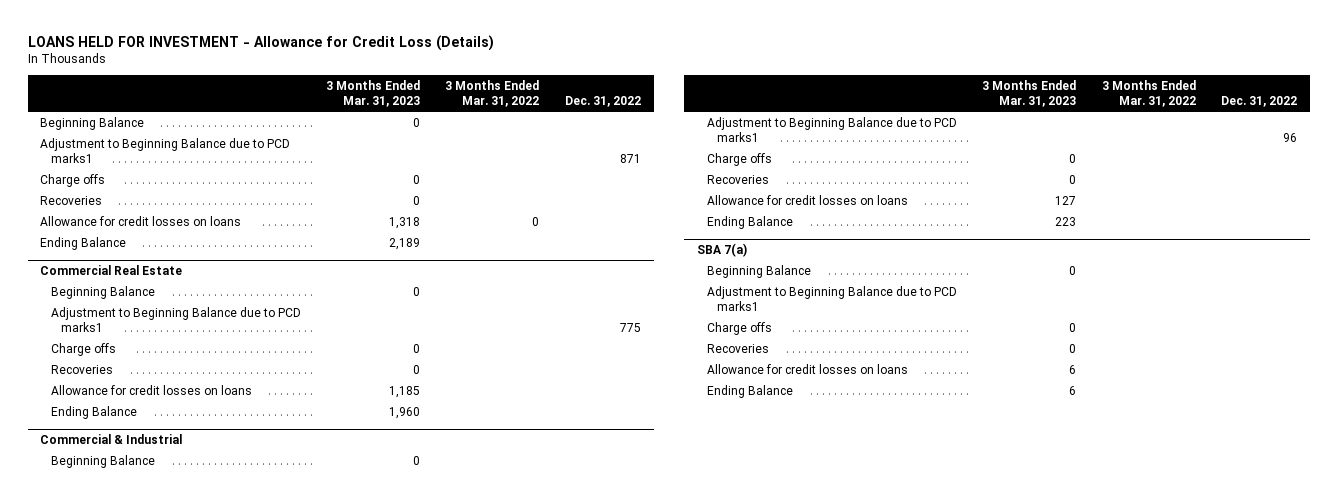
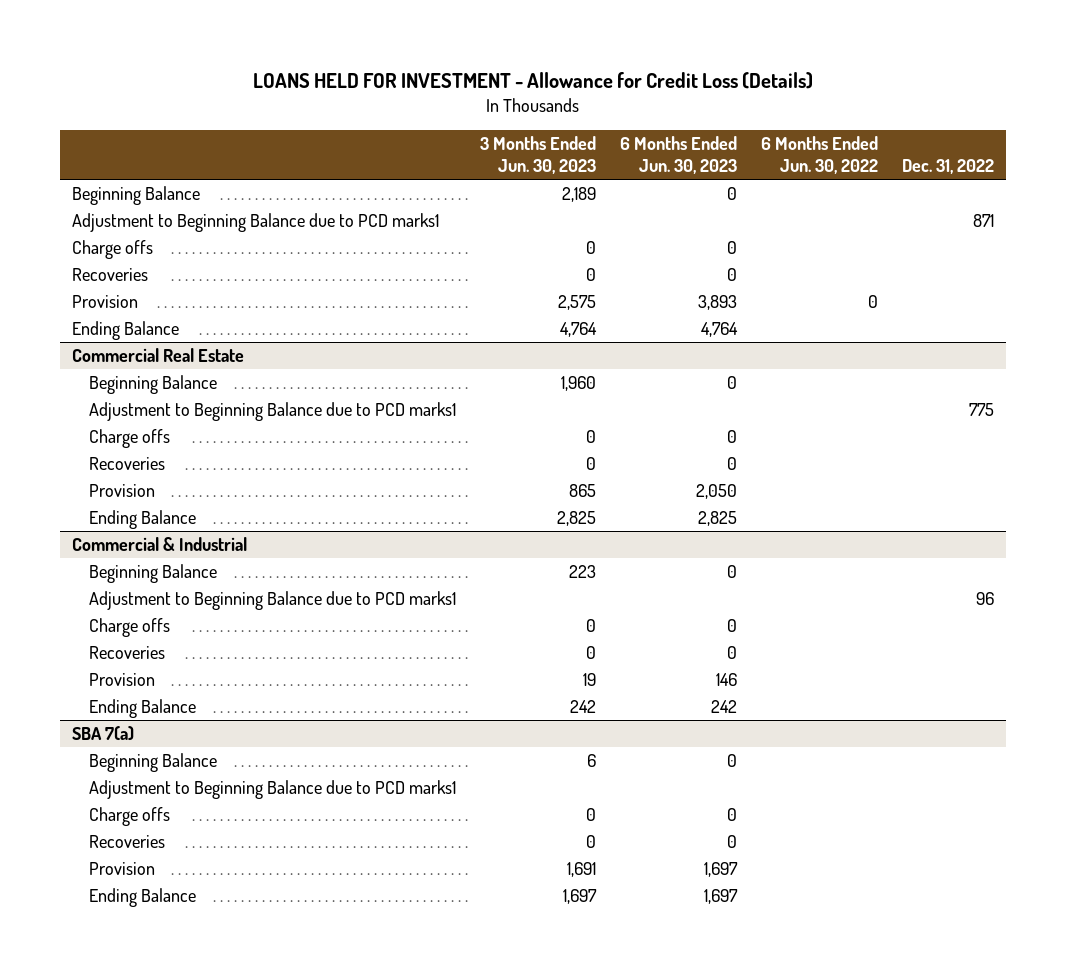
[325,79,420,108] 3 Months Ended Mar. 31, 2023 -> none
[445,79,540,108] 3 Months Ended Mar. 31, 2022 -> none
none -> [479,135,596,175] 3 Months Ended Jun. 30, 2023
none -> [619,135,737,175] 6 Months Ended Jun. 30, 2023
none -> [760,135,878,175] 6 Months Ended Jun. 30, 2022
[40,215,242,226] Allowance for credit losses on loans -> [71,295,138,309] Provision
[50,384,252,395] Allowance for credit losses on loans -> [88,484,155,498] Provision
[706,194,908,205] Allowance for credit losses on loans -> [88,673,155,687] Provision
[706,363,908,374] Allowance for credit losses on loans -> [88,862,155,876] Provision

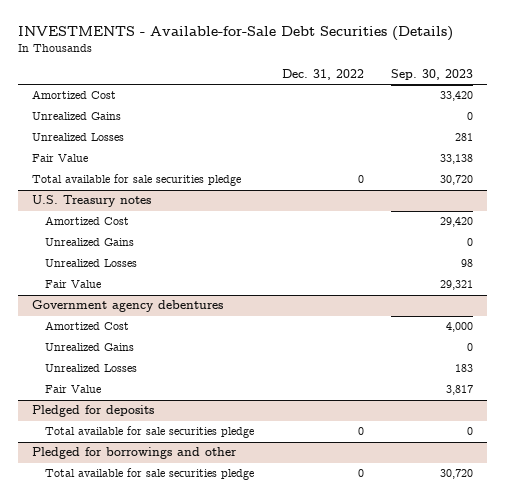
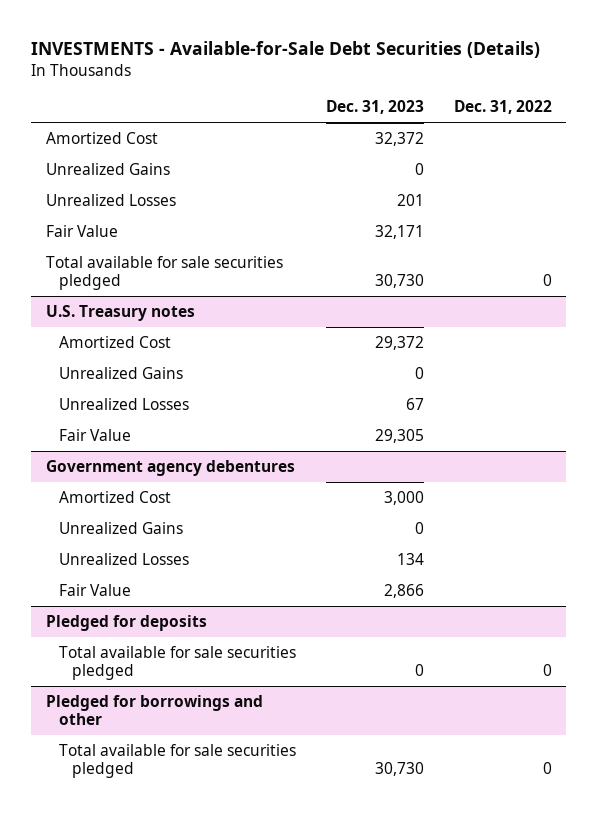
[391,69,474,81] Sep. 30, 2023 -> none
none -> [325,100,424,115] Dec. 31, 2023
[31,174,241,187] Total available for sale securities pledge -> [46,255,284,291] Total available for sale securities pledged
[44,426,254,439] Total available for sale securities pledge -> [59,645,297,681] Total available for sale securities pledged
[44,468,254,481] Total available for sale securities pledge -> [59,743,297,779] Total available for sale securities pledged

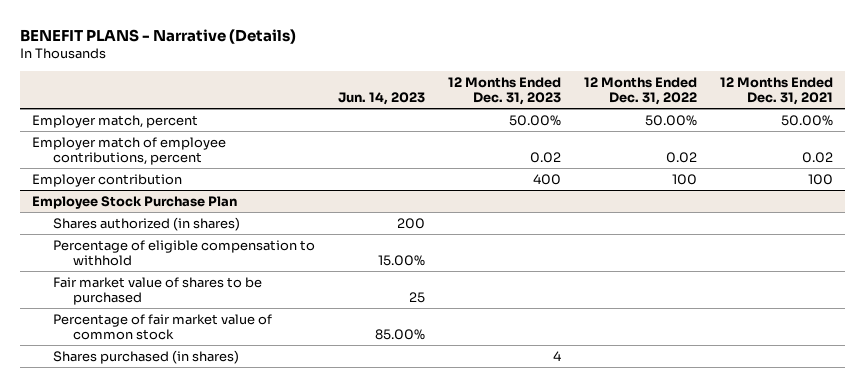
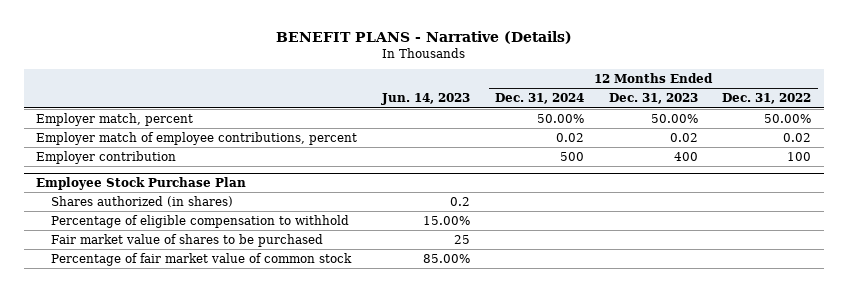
[719,76,833,106] 12 Months Ended Dec. 31, 2021 -> none
none -> [494,93,584,105] Dec. 31, 2024
[396,217,425,229] 200 -> [450,196,471,206] 0.2
[52,349,239,364] Shares purchased (in shares) -> none

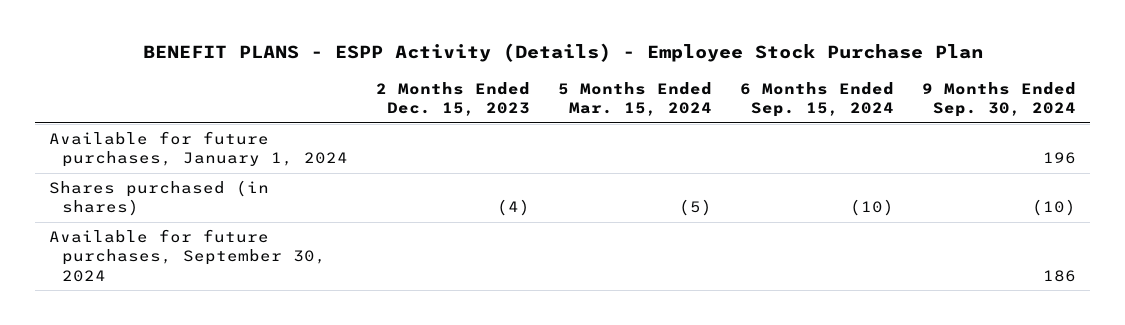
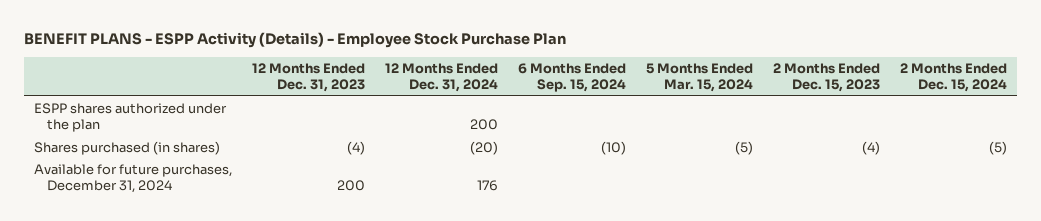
[922,81,1077,117] 9 Months Ended Sep. 30, 2024 -> none
none -> [252,62,366,93] 12 Months Ended Dec. 31, 2023
none -> [384,62,498,93] 12 Months Ended Dec. 31, 2024
none -> [899,62,1007,93] 2 Months Ended Dec. 15, 2024
[48,131,349,168] Available for future purchases, January 1, 2024 -> [34,102,228,133] ESPP shares authorized under the plan
[48,229,327,282] Available for future purchases, September 30, 2024 -> [34,163,233,194] Available for future purchases, December 31, 2024

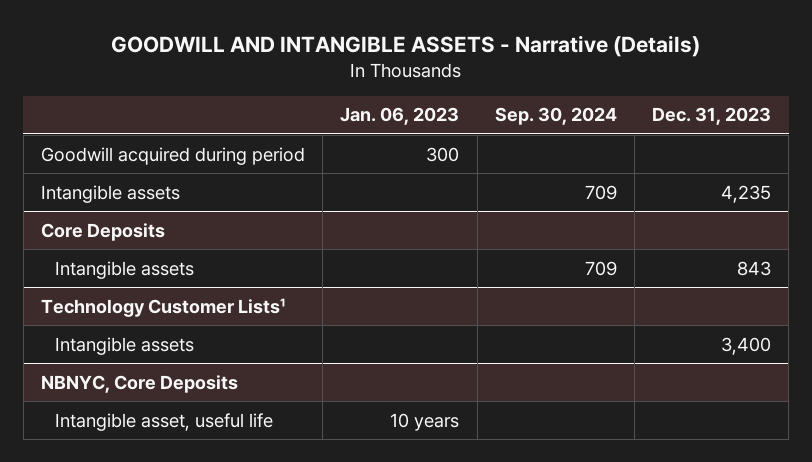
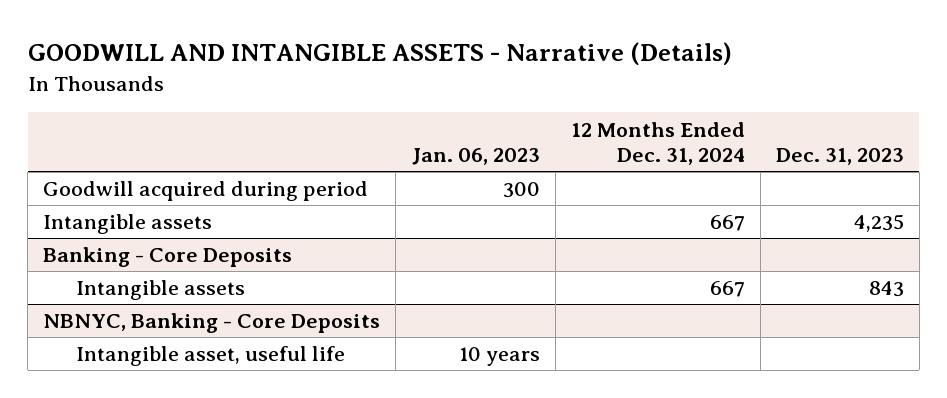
[494,107,617,126] Sep. 30, 2024 -> none
none -> [570,121,745,165] 12 Months Ended Dec. 31, 2024
[40,222,165,241] Core Deposits -> [43,247,293,268] Banking - Core Deposits
[40,297,286,317] Technology Customer Lists¹ -> none
[54,336,194,355] Intangible assets -> none
[40,374,238,393] NBNYC, Core Deposits -> [43,313,381,334] NBNYC, Banking - Core Deposits

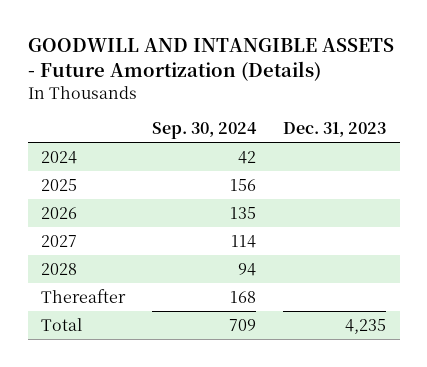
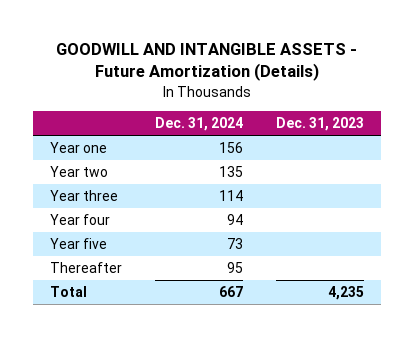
[152,122,258,140] Sep. 30, 2024 -> none
none -> [155,116,244,131] Dec. 31, 2024
[41,150,78,164] 2024 -> none
[41,178,78,191] 2025 -> [49,142,107,154] Year one
[41,206,78,219] 2026 -> [49,166,108,178] Year two
[41,234,78,247] 2027 -> [49,190,118,202] Year three
[41,262,78,275] 2028 -> [49,214,110,226] Year four
none -> [49,238,107,250] Year five

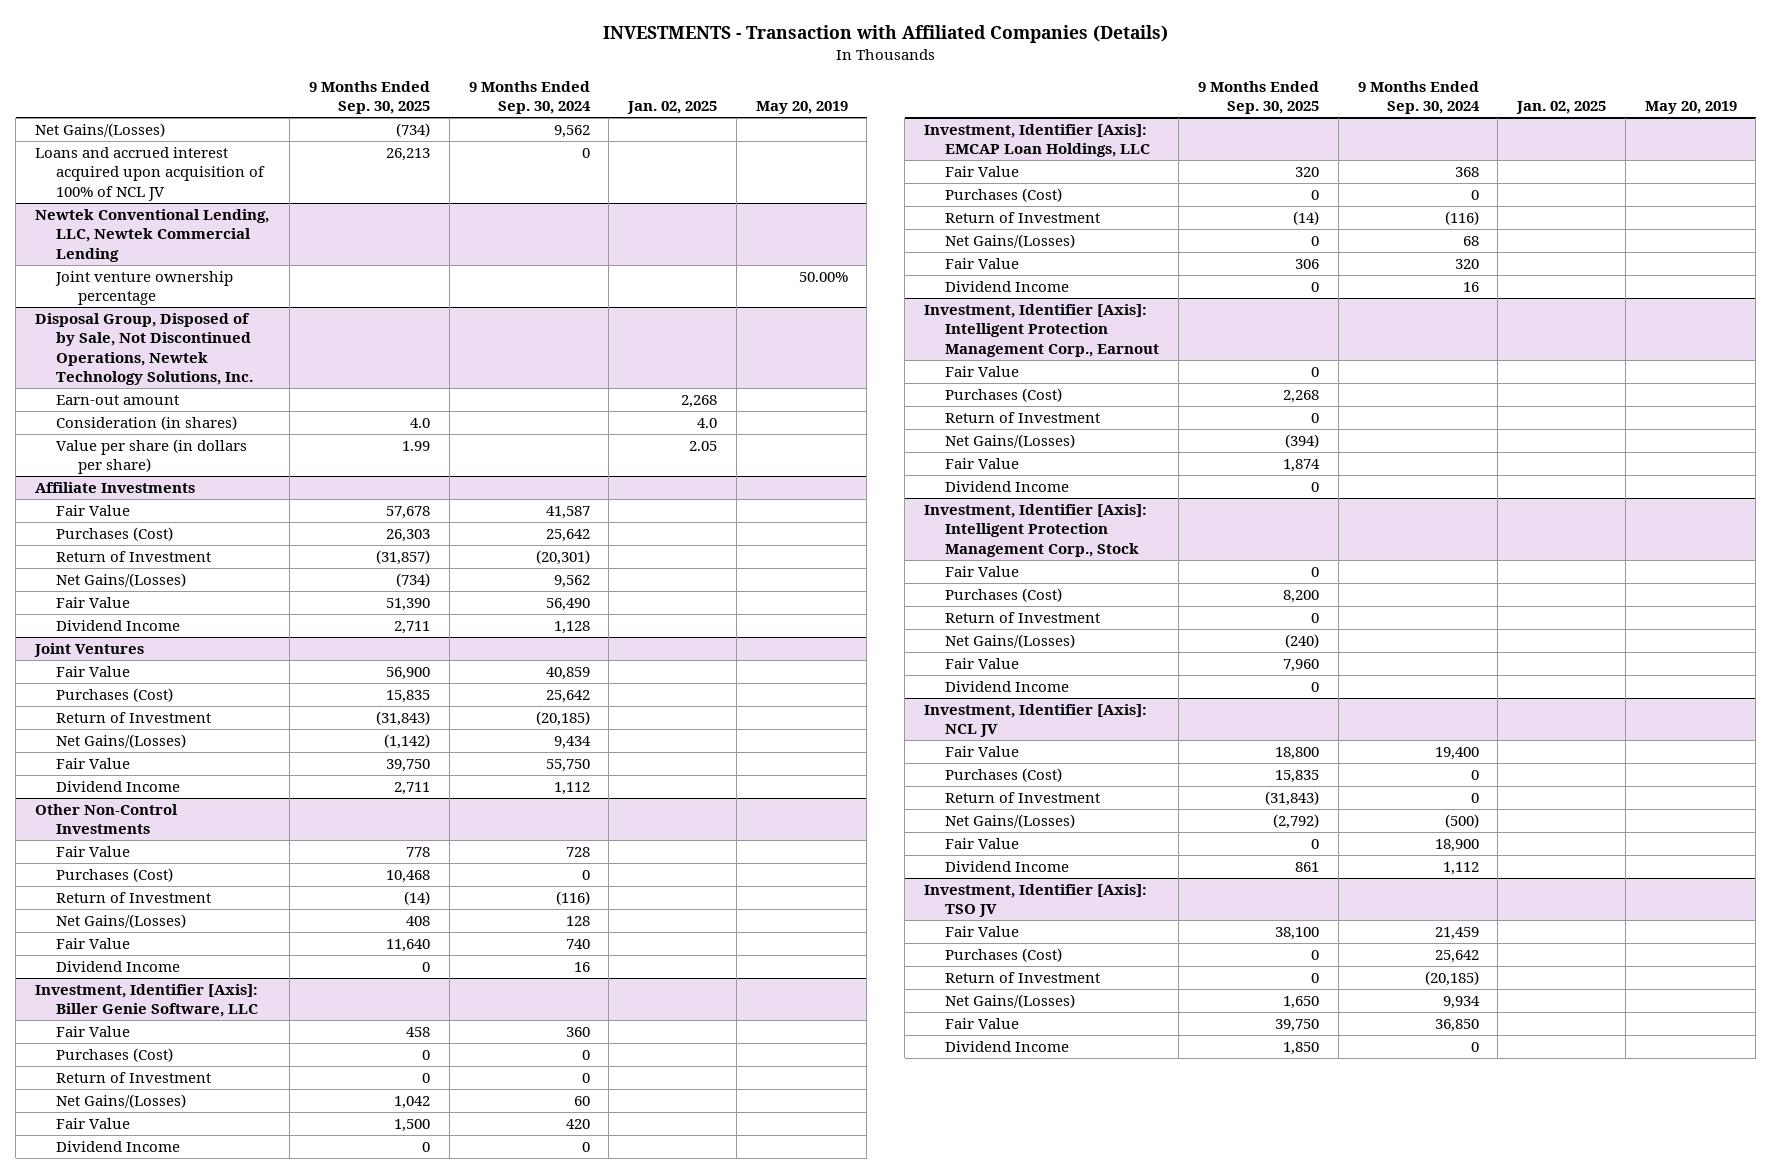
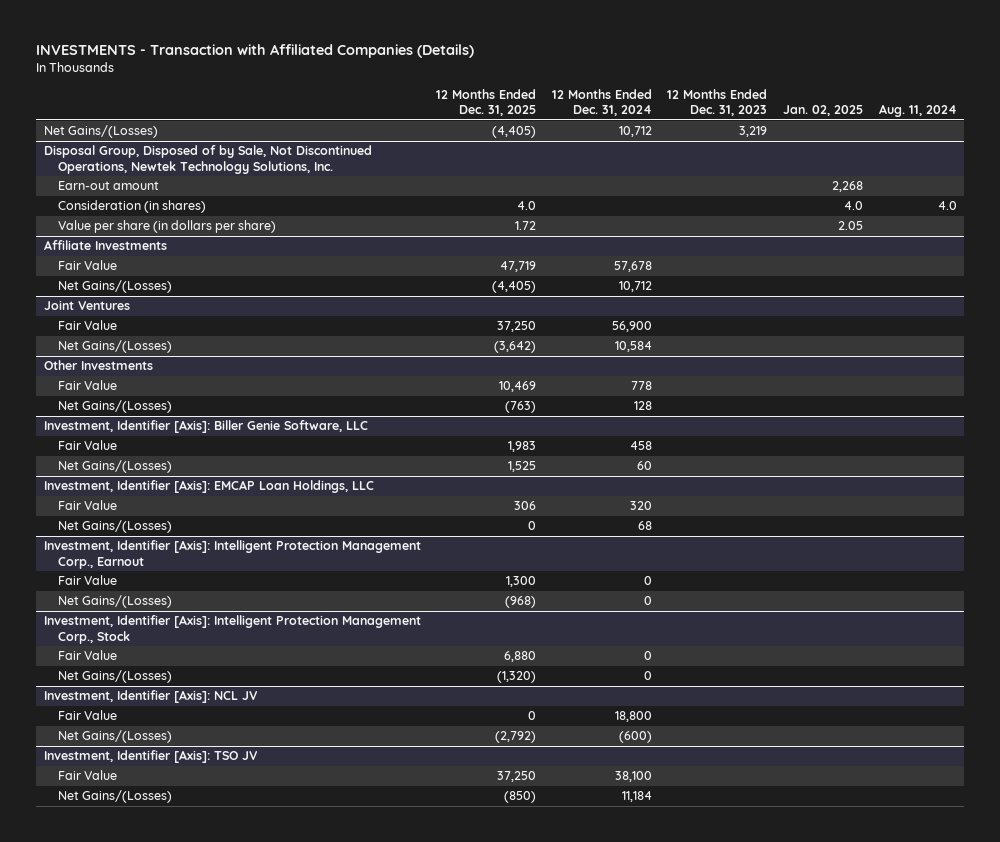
[308,80,430,115] 9 Months Ended Sep. 30, 2025 -> none
[468,80,591,115] 9 Months Ended Sep. 30, 2024 -> none
[755,101,848,115] May 20, 2019 -> none
none -> [436,88,537,117] 12 Months Ended Dec. 31, 2025
none -> [551,88,652,117] 12 Months Ended Dec. 31, 2024
none -> [667,88,768,117] 12 Months Ended Dec. 31, 2023
none -> [878,104,957,118] Aug. 11, 2024
[35,147,266,201] Loans and accrued interest acquired upon acquisition of 100% of NCL JV -> none
[35,209,270,262] Newtek Conventional Lending, LLC, Newtek Commercial Lending -> none
[55,271,234,306] Joint venture ownership percentage -> none
[56,527,174,542] Purchases (Cost) -> none
[56,551,212,563] Return of Investment -> none
[56,597,131,609] Fair Value -> none
[56,620,181,632] Dividend Income -> none
[56,688,174,703] Purchases (Cost) -> none
[56,712,212,724] Return of Investment -> none
[56,758,131,770] Fair Value -> none
[56,781,181,793] Dividend Income -> none
[35,804,179,835] Other Non-Control Investments -> [43,360,153,371] Other Investments
[56,868,174,883] Purchases (Cost) -> none
[56,892,212,904] Return of Investment -> none
[56,938,131,950] Fair Value -> none
[56,961,181,973] Dividend Income -> none
[56,1048,174,1063] Purchases (Cost) -> none
[56,1072,212,1084] Return of Investment -> none
[56,1118,131,1130] Fair Value -> none
[56,1141,181,1153] Dividend Income -> none
[945,188,1063,203] Purchases (Cost) -> none
[945,212,1101,224] Return of Investment -> none
[945,258,1020,270] Fair Value -> none
[945,281,1070,293] Dividend Income -> none
[945,388,1063,403] Purchases (Cost) -> none
[945,412,1101,424] Return of Investment -> none
[945,458,1020,470] Fair Value -> none
[945,481,1070,493] Dividend Income -> none
[945,588,1063,603] Purchases (Cost) -> none
[945,612,1101,624] Return of Investment -> none
[945,658,1020,670] Fair Value -> none
[945,681,1070,693] Dividend Income -> none
[945,768,1063,783] Purchases (Cost) -> none
[945,792,1101,804] Return of Investment -> none
[945,838,1020,850] Fair Value -> none
[945,861,1070,873] Dividend Income -> none
[945,948,1063,963] Purchases (Cost) -> none
[945,972,1101,984] Return of Investment -> none
[945,1018,1020,1030] Fair Value -> none
[945,1041,1070,1053] Dividend Income -> none

